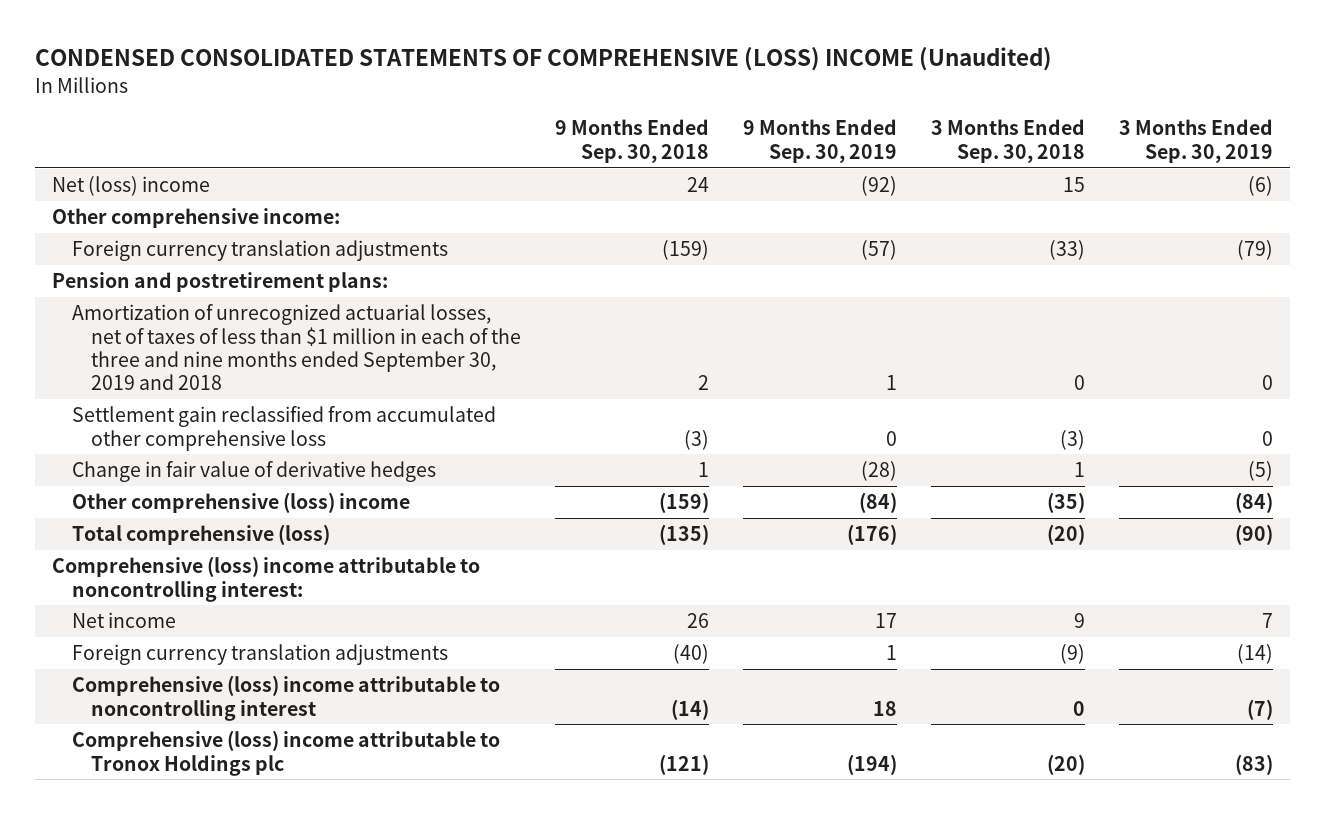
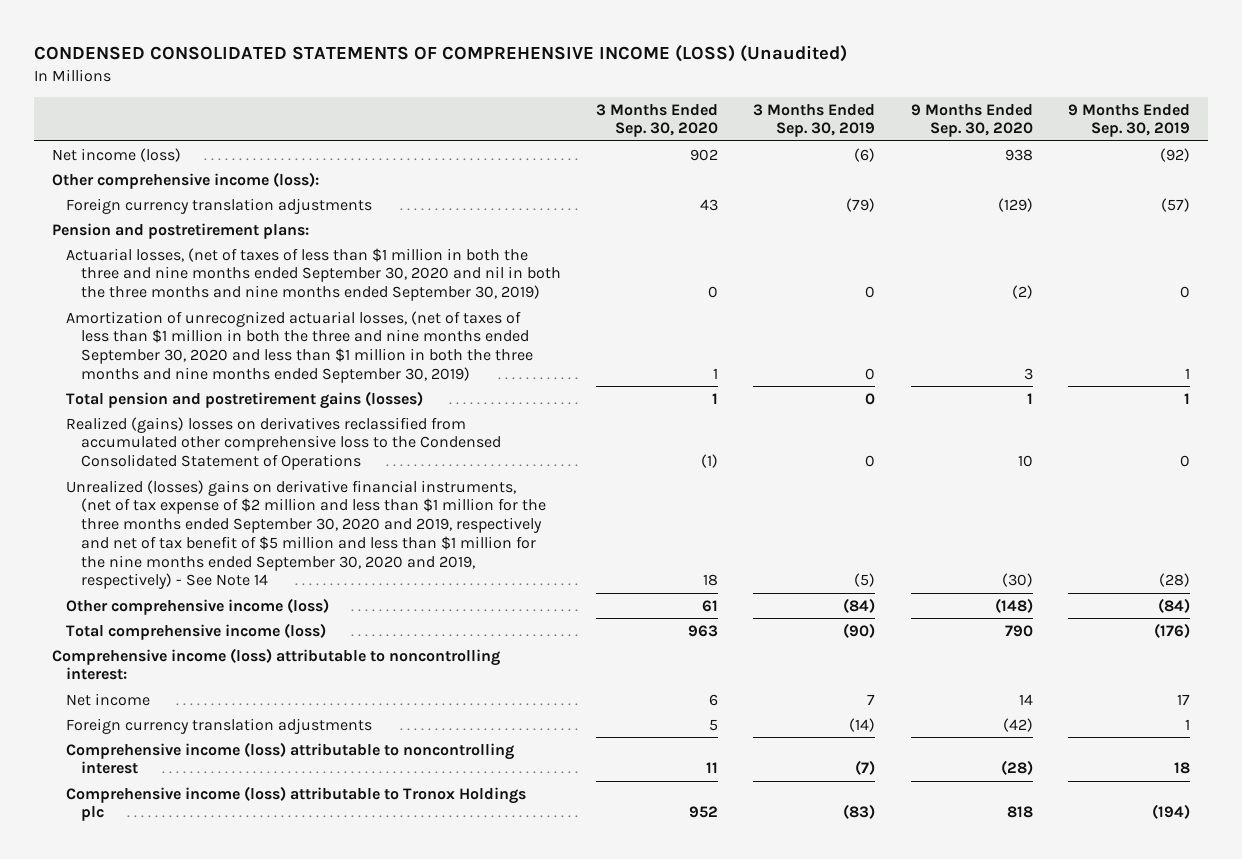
[35,47,1053,72] CONDENSED CONSOLIDATED STATEMENTS OF COMPREHENSIVE (LOSS) INCOME (Unaudited) -> [34,45,848,63] CONDENSED CONSOLIDATED STATEMENTS OF COMPREHENSIVE INCOME (LOSS) (Unaudited)
[554,119,709,163] 9 Months Ended Sep. 30, 2018 -> none
[930,119,1085,163] 3 Months Ended Sep. 30, 2018 -> none
none -> [596,103,719,138] 3 Months Ended Sep. 30, 2020
none -> [910,103,1033,138] 9 Months Ended Sep. 30, 2020
[52,176,211,197] Net (loss) income -> [51,147,181,162] Net income (loss)
[52,208,341,229] Other comprehensive income: -> [51,171,319,189] Other comprehensive income (loss):
[71,406,496,451] Settlement gain reclassified from accumulated other comprehensive loss -> none
[71,304,522,391] Amortization of unrecognized actuarial losses, net of taxes of less than $1 million in each of the three and nine months ended September 30, 2019 and 2018 -> [66,247,561,302] Actuarial losses, (net of taxes of less than $1 million in both the three and nine months ended September 30, 2020 and nil in both the three months and nine months ended September 30, 2019)
[885,375,897,391] 1 -> [1180,286,1191,299] 0
none -> [66,310,533,383] Amortization of unrecognized actuarial losses, (net of taxes of less than $1 million in both the three and nine months ended September 30, 2020 and less than $1 million in both the three months and nine months ended September 30, 2019)
none -> [66,390,424,409] Total pension and postretirement gains (losses)
none -> [66,416,501,471] Realized (gains) losses on derivatives reclassified from accumulated other comprehensive loss to the Condensed Consolidated Statement of Operations
[71,461,436,483] Change in fair value of derivative hedges -> [66,479,546,590] Unrealized (losses) gains on derivative financial instruments, (net of tax expense of $2 million and less than $1 million for the three months ended September 30, 2020 and 2019, respectively and net of tax benefit of $5 million and less than $1 million for the nine months ended September 30, 2020 and 2019, respectively) - See Note 14
[71,492,410,514] Other comprehensive (loss) income -> [66,597,330,615] Other comprehensive income (loss)
[71,524,330,546] Total comprehensive (loss) -> [66,622,327,640] Total comprehensive income (loss)
[52,556,481,602] Comprehensive (loss) income attributable to noncontrolling interest: -> [51,647,500,681] Comprehensive income (loss) attributable to noncontrolling interest:
[71,675,500,721] Comprehensive (loss) income attributable to noncontrolling interest -> [66,741,515,775] Comprehensive income (loss) attributable to noncontrolling interest
[71,730,500,776] Comprehensive (loss) income attributable to Tronox Holdings plc -> [66,785,527,822] Comprehensive income (loss) attributable to Tronox Holdings plc

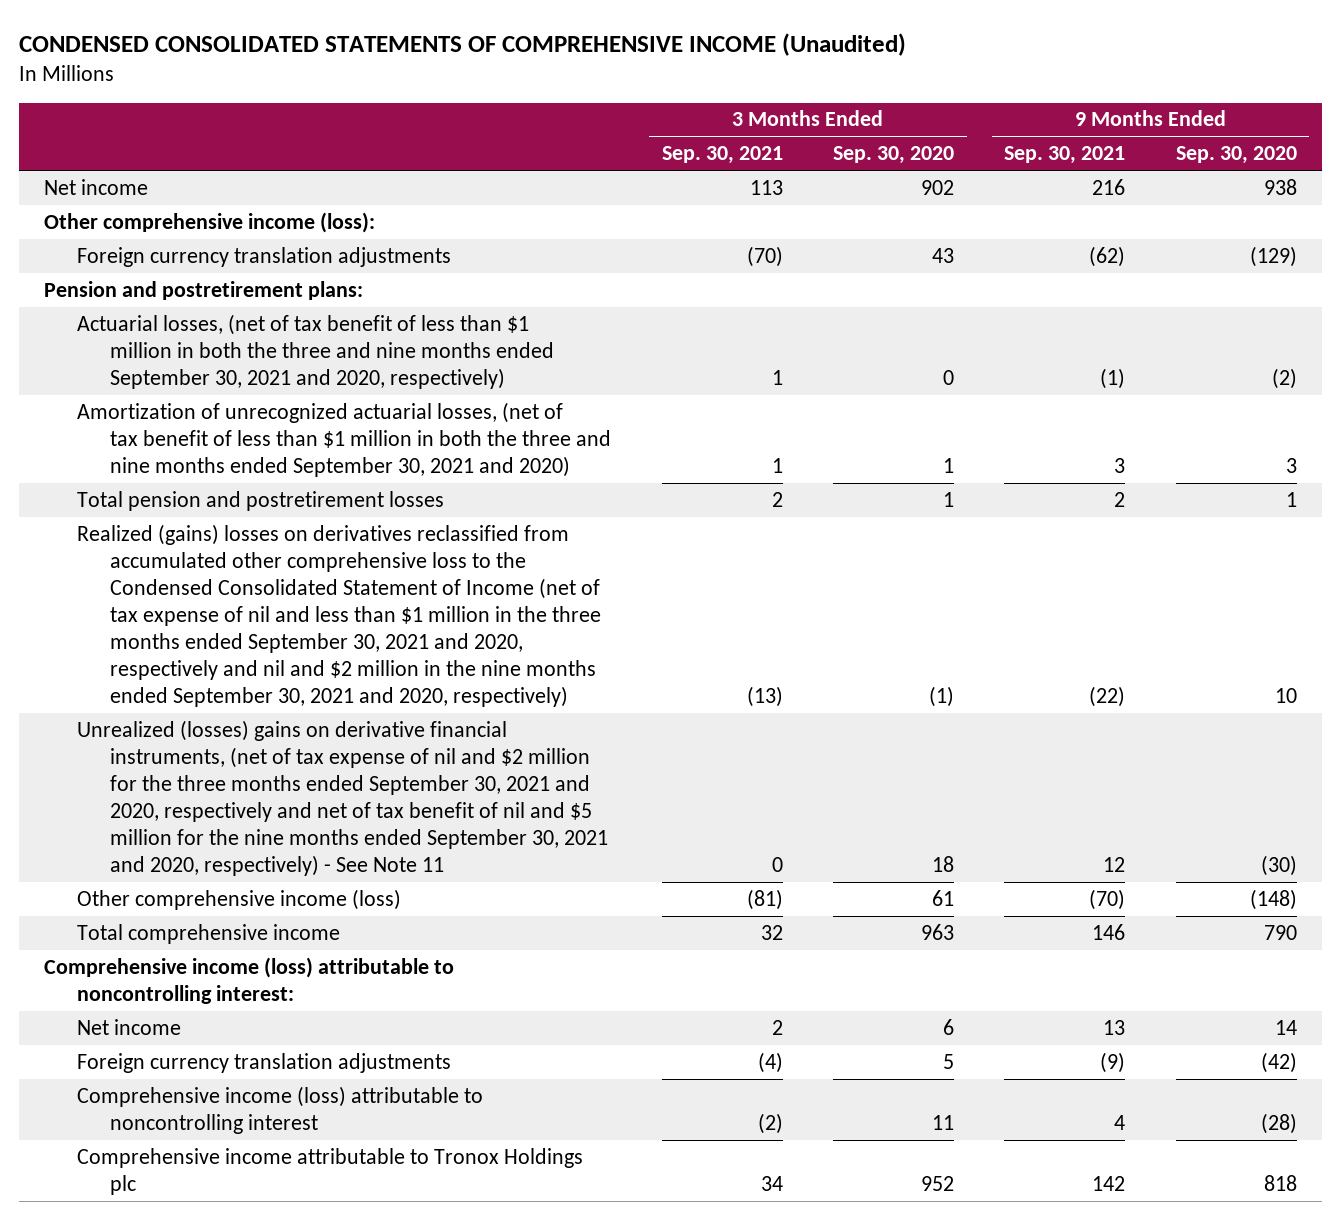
[34,45,848,63] CONDENSED CONSOLIDATED STATEMENTS OF COMPREHENSIVE INCOME (LOSS) (Unaudited) -> [19,33,907,57] CONDENSED CONSOLIDATED STATEMENTS OF COMPREHENSIVE INCOME (Unaudited)
[753,103,876,138] 3 Months Ended Sep. 30, 2019 -> none
[1068,103,1191,138] 9 Months Ended Sep. 30, 2019 -> none
none -> [661,146,783,165] Sep. 30, 2021
none -> [1004,146,1126,165] Sep. 30, 2021
[51,147,181,162] Net income (loss) -> [44,178,149,195] Net income
[66,247,561,302] Actuarial losses, (net of taxes of less than $1 million in both the three and nine months ended September 30, 2020 and nil in both the three months and nine months ended September 30, 2019) -> [77,313,555,389] Actuarial losses, (net of tax benefit of less than $1 million in both the three and nine months ended September 30, 2021 and 2020, respectively)
[66,310,533,383] Amortization of unrecognized actuarial losses, (net of taxes of less than $1 million in both the three and nine months ended September 30, 2020 and less than $1 million in both the three months and nine months ended September 30, 2019) -> [77,401,612,477] Amortization of unrecognized actuarial losses, (net of tax benefit of less than $1 million in both the three and nine months ended September 30, 2021 and 2020)
[66,390,424,409] Total pension and postretirement gains (losses) -> [77,490,445,511] Total pension and postretirement losses
[66,416,501,471] Realized (gains) losses on derivatives reclassified from accumulated other comprehensive loss to the Condensed Consolidated Statement of Operations -> [77,523,602,708] Realized (gains) losses on derivatives reclassified from accumulated other comprehensive loss to the Condensed Consolidated Statement of Income (net of tax expense of nil and less than $1 million in the three months ended September 30, 2021 and 2020, respectively and nil and $2 million in the nine months ended September 30, 2021 and 2020, respectively)
[66,479,546,590] Unrealized (losses) gains on derivative financial instruments, (net of tax expense of $2 million and less than $1 million for the three months ended September 30, 2020 and 2019, respectively and net of tax benefit of $5 million and less than $1 million for the nine months ended September 30, 2020 and 2019, respectively) - See Note 14 -> [77,719,609,877] Unrealized (losses) gains on derivative financial instruments, (net of tax expense of nil and $2 million for the three months ended September 30, 2021 and 2020, respectively and net of tax benefit of nil and $5 million for the nine months ended September 30, 2021 and 2020, respectively) - See Note 11
[66,622,327,640] Total comprehensive income (loss) -> [77,923,341,944] Total comprehensive income
[66,785,527,822] Comprehensive income (loss) attributable to Tronox Holdings plc -> [77,1147,584,1195] Comprehensive income attributable to Tronox Holdings plc

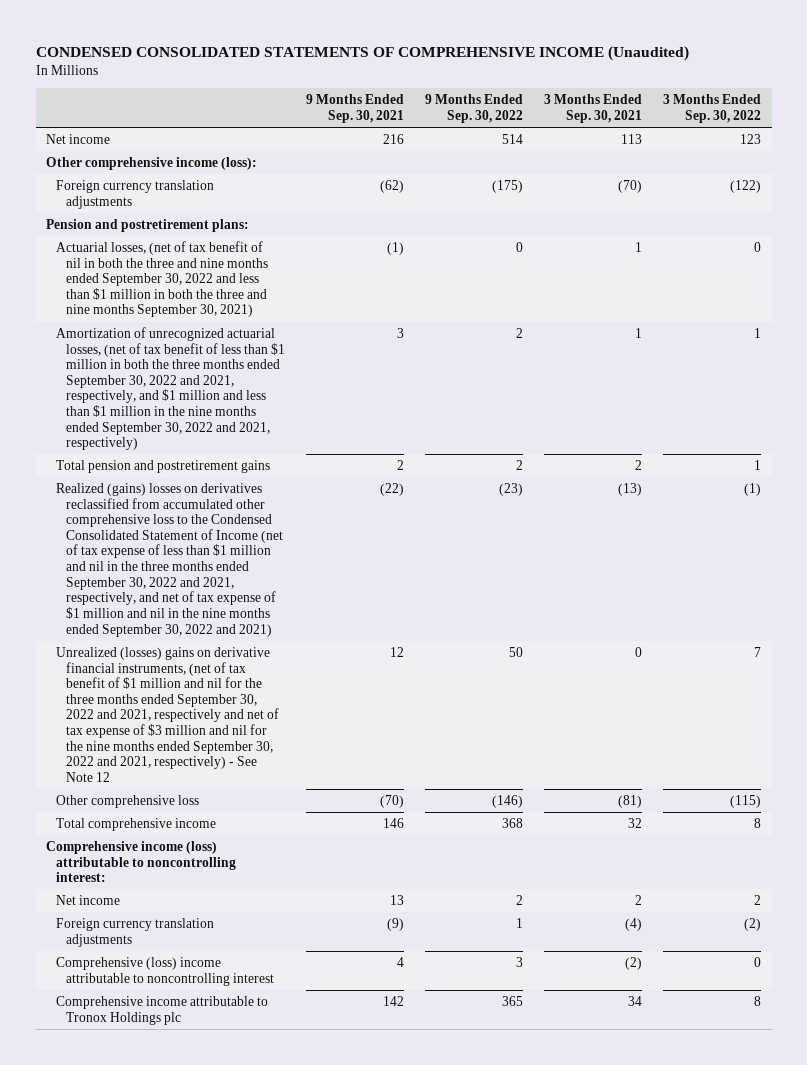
[833,146,955,165] Sep. 30, 2020 -> none
[1175,146,1297,165] Sep. 30, 2020 -> none
none -> [425,94,524,124] 9 Months Ended Sep. 30, 2022
none -> [663,94,762,124] 3 Months Ended Sep. 30, 2022
[77,313,555,389] Actuarial losses, (net of tax benefit of less than $1 million in both the three and nine months ended September 30, 2021 and 2020, respectively) -> [56,240,269,318] Actuarial losses, (net of tax benefit of nil in both the three and nine months ended September 30, 2022 and less than $1 million in both the three and nine months September 30, 2021)
[77,401,612,477] Amortization of unrecognized actuarial losses, (net of tax benefit of less than $1 million in both the three and nine months ended September 30, 2021 and 2020) -> [56,326,286,451] Amortization of unrecognized actuarial losses, (net of tax benefit of less than $1 million in both the three months ended September 30, 2022 and 2021, respectively, and $1 million and less than $1 million in the nine months ended September 30, 2022 and 2021, respectively)
[77,490,445,511] Total pension and postretirement losses -> [56,459,271,473] Total pension and postretirement gains
[77,523,602,708] Realized (gains) losses on derivatives reclassified from accumulated other comprehensive loss to the Condensed Consolidated Statement of Income (net of tax expense of nil and less than $1 million in the three months ended September 30, 2021 and 2020, respectively and nil and $2 million in the nine months ended September 30, 2021 and 2020, respectively) -> [56,482,284,637] Realized (gains) losses on derivatives reclassified from accumulated other comprehensive loss to the Condensed Consolidated Statement of Income (net of tax expense of less than $1 million and nil in the three months ended September 30, 2022 and 2021, respectively, and net of tax expense of $1 million and nil in the nine months ended September 30, 2022 and 2021)
[77,719,609,877] Unrealized (losses) gains on derivative financial instruments, (net of tax expense of nil and $2 million for the three months ended September 30, 2021 and 2020, respectively and net of tax benefit of nil and $5 million for the nine months ended September 30, 2021 and 2020, respectively) - See Note 11 -> [56,646,280,782] Unrealized (losses) gains on derivative financial instruments, (net of tax benefit of $1 million and nil for the three months ended September 30, 2022 and 2021, respectively and net of tax expense of $3 million and nil for the nine months ended September 30, 2022 and 2021, respectively) - See Note 12
[77,888,402,910] Other comprehensive income (loss) -> [56,794,200,808] Other comprehensive loss
[77,1085,484,1134] Comprehensive income (loss) attributable to noncontrolling interest -> [56,956,275,986] Comprehensive (loss) income attributable to noncontrolling interest

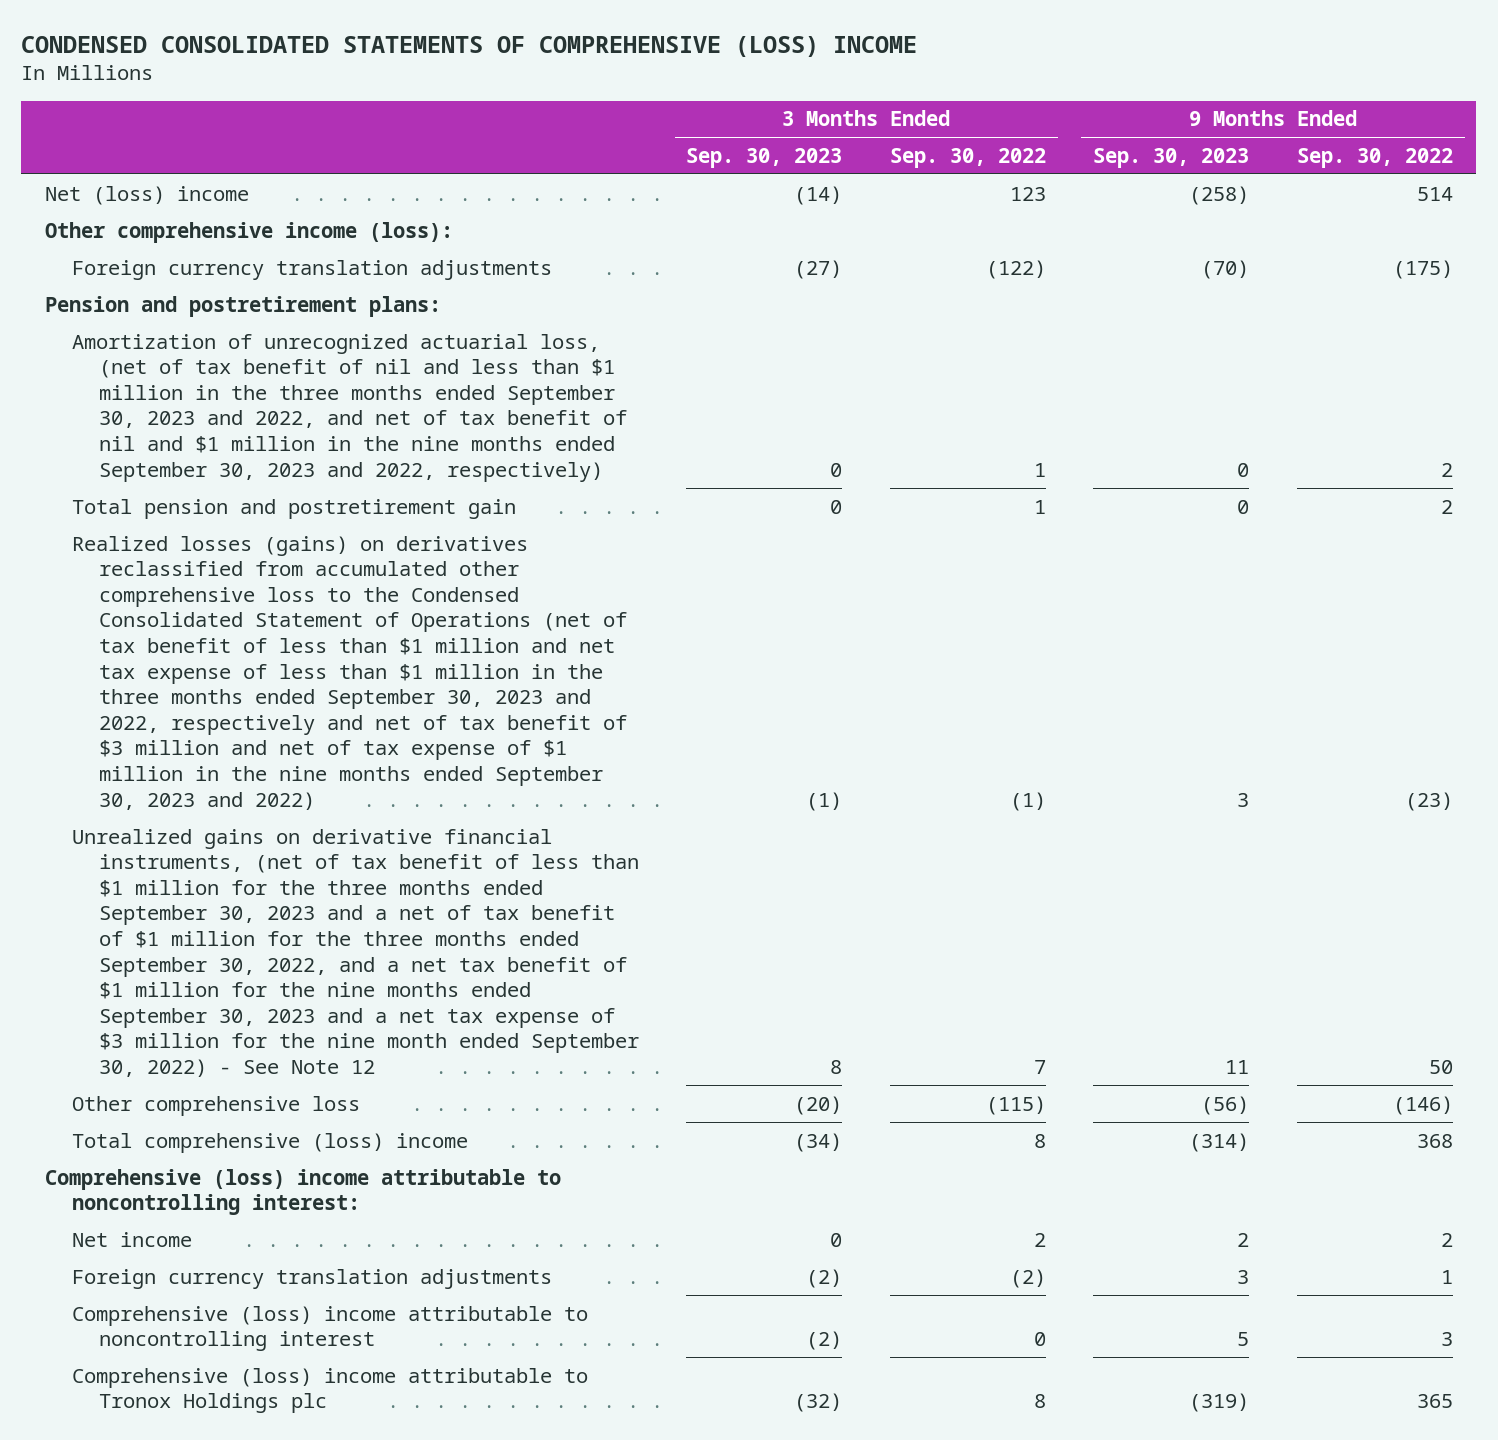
[35,45,689,61] CONDENSED CONSOLIDATED STATEMENTS OF COMPREHENSIVE INCOME (Unaudited) -> [21,35,918,57] CONDENSED CONSOLIDATED STATEMENTS OF COMPREHENSIVE (LOSS) INCOME
[306,94,405,124] 9 Months Ended Sep. 30, 2021 -> none
[544,94,643,124] 3 Months Ended Sep. 30, 2021 -> none
none -> [686,148,843,169] Sep. 30, 2023
none -> [1093,148,1250,169] Sep. 30, 2023
[46,133,111,144] Net income -> [45,185,250,205] Net (loss) income
[56,240,269,318] Actuarial losses, (net of tax benefit of nil in both the three and nine months ended September 30, 2022 and less than $1 million in both the three and nine months September 30, 2021) -> none
[56,326,286,451] Amortization of unrecognized actuarial losses, (net of tax benefit of less than $1 million in both the three months ended September 30, 2022 and 2021, respectively, and $1 million and less than $1 million in the nine months ended September 30, 2022 and 2021, respectively) -> [72,333,627,482] Amortization of unrecognized actuarial loss, (net of tax benefit of nil and less than $1 million in the three months ended September 30, 2023 and 2022, and net of tax benefit of nil and $1 million in the nine months ended September 30, 2023 and 2022, respectively)
[56,459,271,473] Total pension and postretirement gains -> [72,498,517,519] Total pension and postretirement gain
[56,482,284,637] Realized (gains) losses on derivatives reclassified from accumulated other comprehensive loss to the Condensed Consolidated Statement of Income (net of tax expense of less than $1 million and nil in the three months ended September 30, 2022 and 2021, respectively, and net of tax expense of $1 million and nil in the nine months ended September 30, 2022 and 2021) -> [72,535,627,810] Realized losses (gains) on derivatives reclassified from accumulated other comprehensive loss to the Condensed Consolidated Statement of Operations (net of tax benefit of less than $1 million and net tax expense of less than $1 million in the three months ended September 30, 2023 and 2022, respectively and net of tax benefit of $3 million and net of tax expense of $1 million in the nine months ended September 30, 2023 and 2022)
[56,646,280,782] Unrealized (losses) gains on derivative financial instruments, (net of tax benefit of $1 million and nil for the three months ended September 30, 2022 and 2021, respectively and net of tax expense of $3 million and nil for the nine months ended September 30, 2022 and 2021, respectively) - See Note 12 -> [72,828,639,1077] Unrealized gains on derivative financial instruments, (net of tax benefit of less than $1 million for the three months ended September 30, 2023 and a net of tax benefit of $1 million for the three months ended September 30, 2022, and a net tax benefit of $1 million for the nine months ended September 30, 2023 and a net tax expense of $3 million for the nine month ended September 30, 2022) - See Note 12
[56,817,217,831] Total comprehensive income -> [72,1132,469,1153] Total comprehensive (loss) income
[46,840,237,883] Comprehensive income (loss) attributable to noncontrolling interest: -> [45,1168,562,1216] Comprehensive (loss) income attributable to noncontrolling interest:
[56,995,269,1025] Comprehensive income attributable to Tronox Holdings plc -> [72,1367,589,1414] Comprehensive (loss) income attributable to Tronox Holdings plc

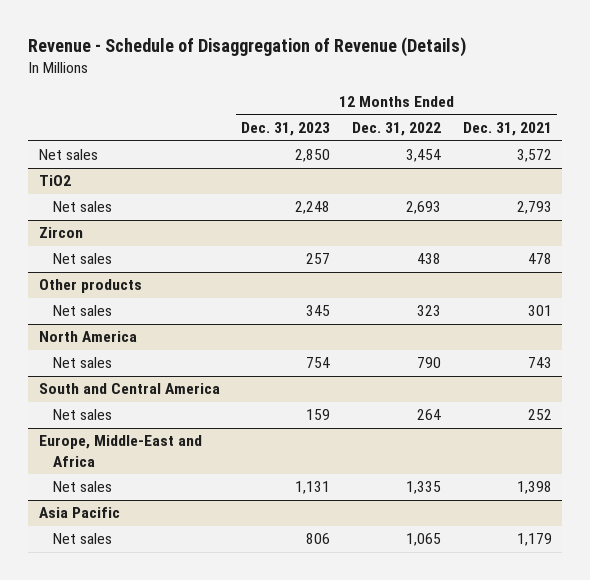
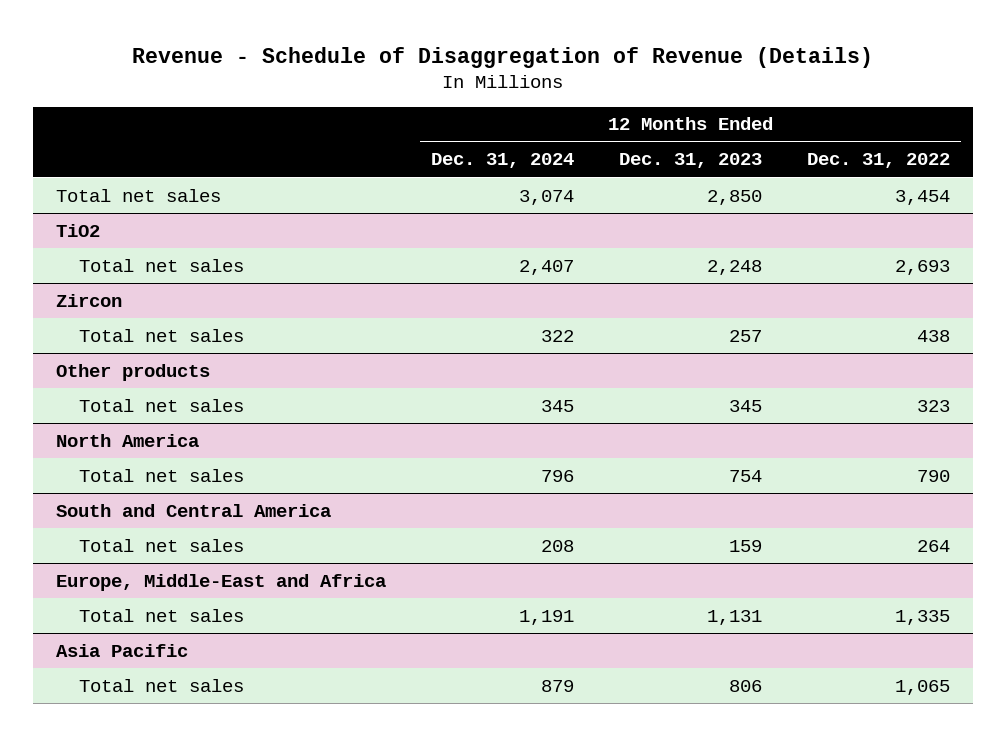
[462,122,552,137] Dec. 31, 2021 -> none
none -> [430,153,574,169] Dec. 31, 2024
[38,149,98,161] Net sales -> [55,188,221,202] Total net sales
[53,201,113,213] Net sales -> [79,258,245,272] Total net sales
[53,253,113,265] Net sales -> [79,328,245,342] Total net sales
[53,305,113,317] Net sales -> [79,398,245,412] Total net sales
[53,357,113,369] Net sales -> [79,468,245,482] Total net sales
[53,409,113,421] Net sales -> [79,538,245,552] Total net sales
[53,481,113,493] Net sales -> [79,608,245,622] Total net sales
[53,533,113,545] Net sales -> [79,678,245,692] Total net sales

